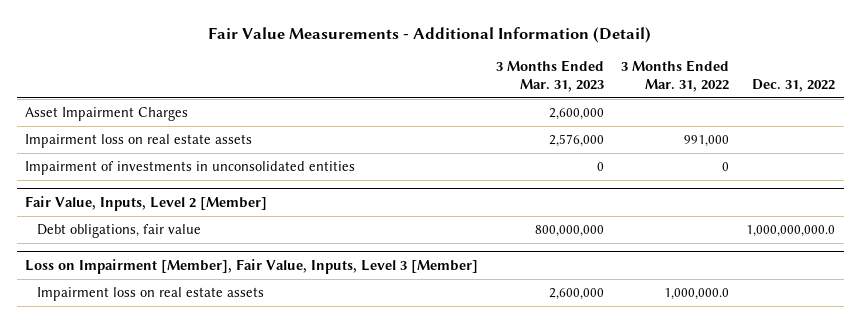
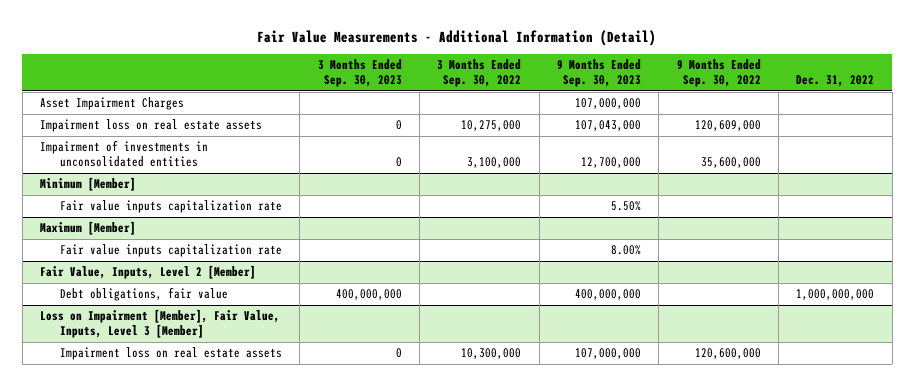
[495,60,604,92] 3 Months Ended Mar. 31, 2023 -> none
[620,60,729,92] 3 Months Ended Mar. 31, 2022 -> none
none -> [317,59,402,88] 3 Months Ended Sep. 30, 2023
none -> [437,59,522,88] 3 Months Ended Sep. 30, 2022
none -> [556,59,641,88] 9 Months Ended Sep. 30, 2023
none -> [676,59,761,88] 9 Months Ended Sep. 30, 2022
none -> [40,177,137,192] Minimum [Member]
none -> [59,200,282,214] Fair value inputs capitalization rate
none -> [40,221,137,236] Maximum [Member]
none -> [59,244,282,258] Fair value inputs capitalization rate
[746,225,836,238] 1,000,000,000.0 -> [796,289,875,301] 1,000,000,000

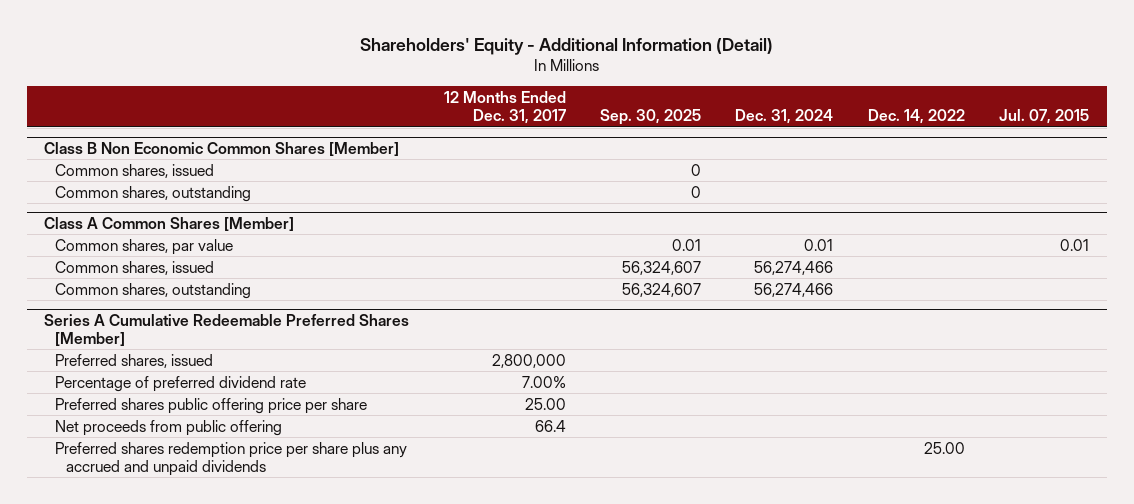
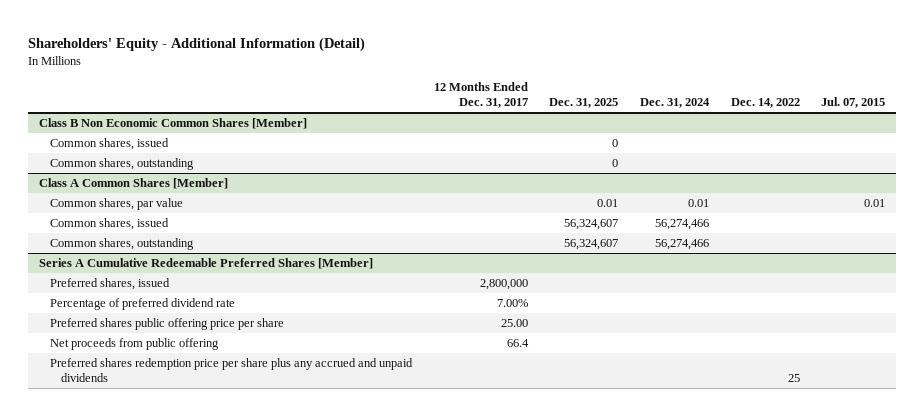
[600,109,702,126] Sep. 30, 2025 -> none
none -> [549,98,619,109] Dec. 31, 2025
[923,441,965,454] 25.00 -> [787,374,800,383] 25

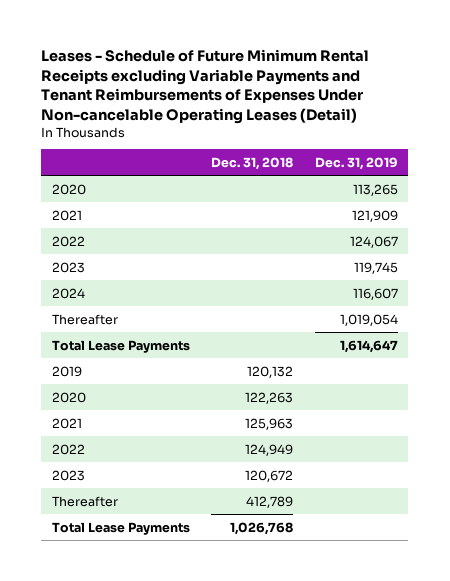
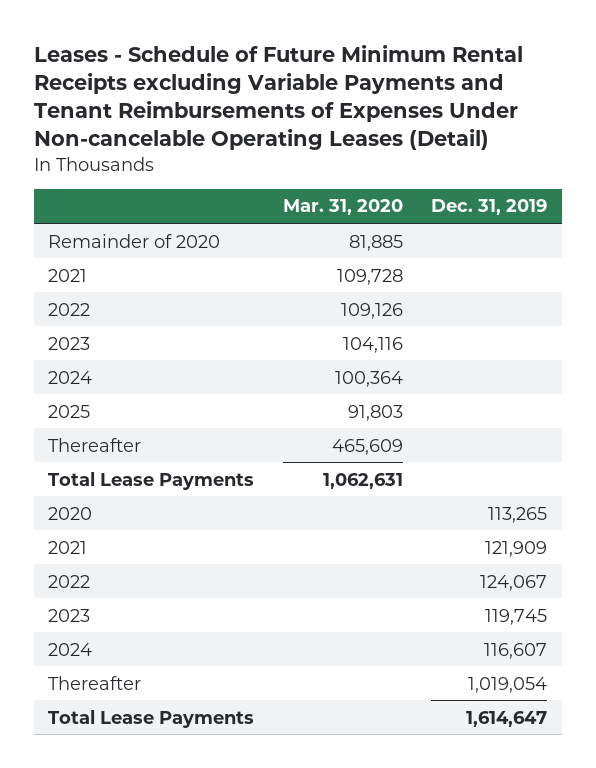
[211,156,294,170] Dec. 31, 2018 -> none
none -> [282,199,403,216] Mar. 31, 2020
none -> [48,233,221,248] Remainder of 2020
[52,417,83,429] 2021 -> [48,268,88,282] 2021
[52,443,86,455] 2022 -> [48,302,91,316] 2022
[52,469,86,481] 2023 -> [48,336,91,350] 2023
none -> [48,370,93,384] 2024
none -> [48,404,91,418] 2025
[52,495,119,507] Thereafter -> [48,437,142,452] Thereafter
[52,521,191,535] Total Lease Payments -> [48,471,255,490] Total Lease Payments
[52,365,83,377] 2019 -> none
[52,391,87,403] 2020 -> none

